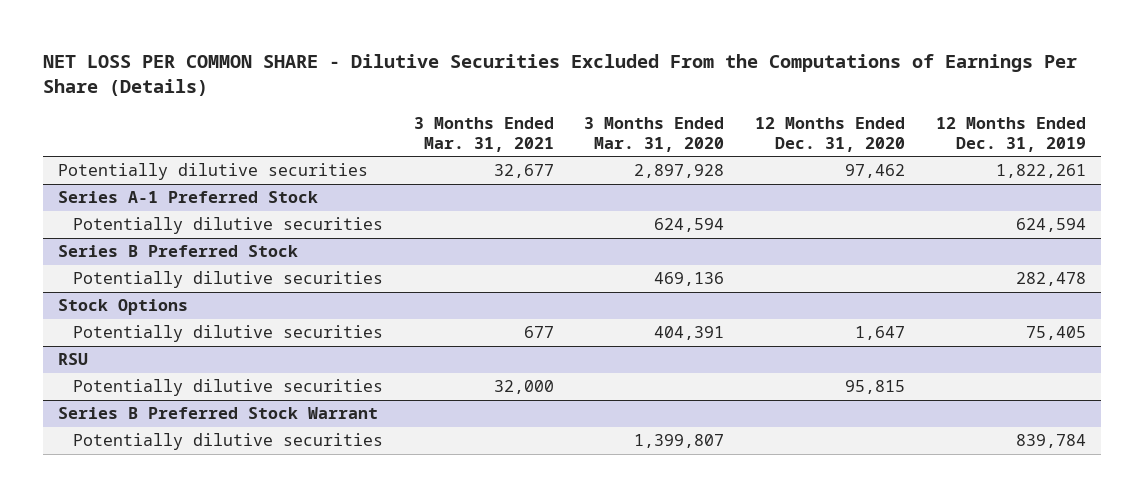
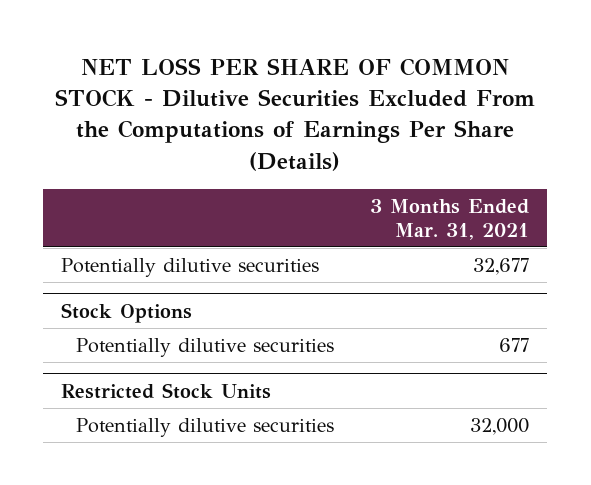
[42,54,1077,97] NET LOSS PER COMMON SHARE - Dilutive Securities Excluded From the Computations of Earnings Per Share (Details) -> [55,57,536,171] NET LOSS PER SHARE OF COMMON STOCK - Dilutive Securities Excluded From the Computations of Earnings Per Share (Details)
[584,116,725,152] 3 Months Ended Mar. 31, 2020 -> none
[755,116,906,152] 12 Months Ended Dec. 31, 2020 -> none
[935,116,1086,152] 12 Months Ended Dec. 31, 2019 -> none
[58,191,319,204] Series A-1 Preferred Stock -> none
[72,217,383,235] Potentially dilutive securities -> none
[58,245,299,258] Series B Preferred Stock -> none
[72,271,383,289] Potentially dilutive securities -> none
[58,353,89,366] RSU -> [61,382,272,399] Restricted Stock Units
[58,407,379,420] Series B Preferred Stock Warrant -> none
[72,433,383,451] Potentially dilutive securities -> none

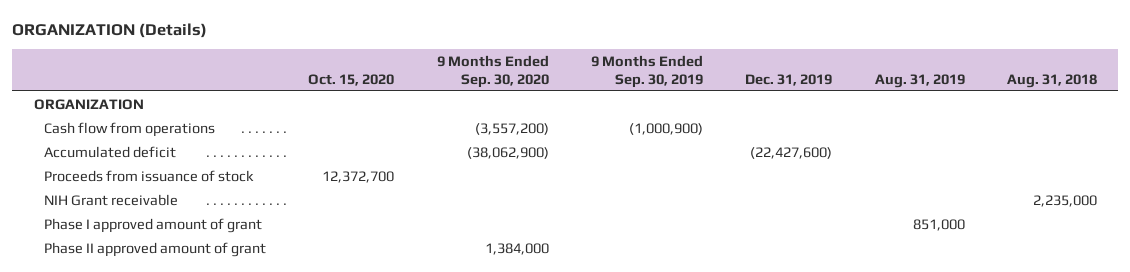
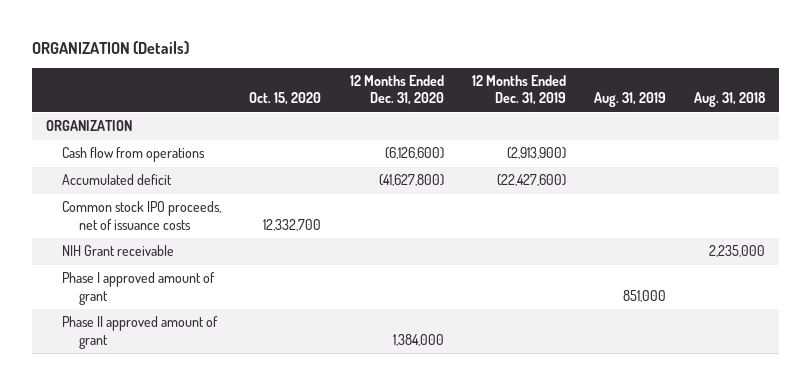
[436,54,549,88] 9 Months Ended Sep. 30, 2020 -> none
[590,54,703,88] 9 Months Ended Sep. 30, 2019 -> none
[745,73,833,86] Dec. 31, 2019 -> none
none -> [349,75,444,106] 12 Months Ended Dec. 31, 2020
none -> [471,75,566,106] 12 Months Ended Dec. 31, 2019
[44,169,255,182] Proceeds from issuance of stock -> [62,201,222,230] Common stock IPO proceeds, net of issuance costs
[322,170,395,183] 12,372,700 -> [263,218,322,231] 12,332,700

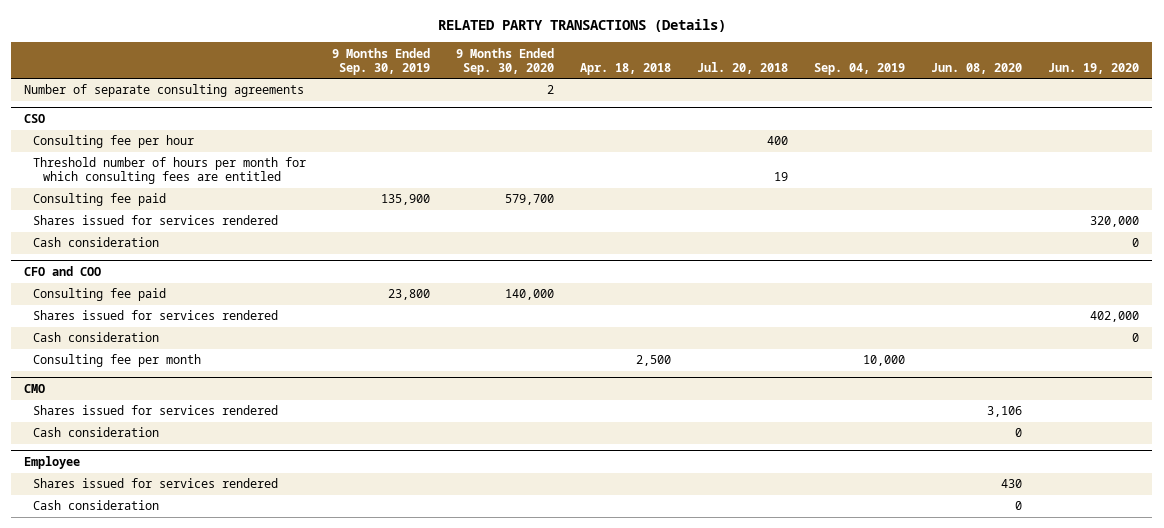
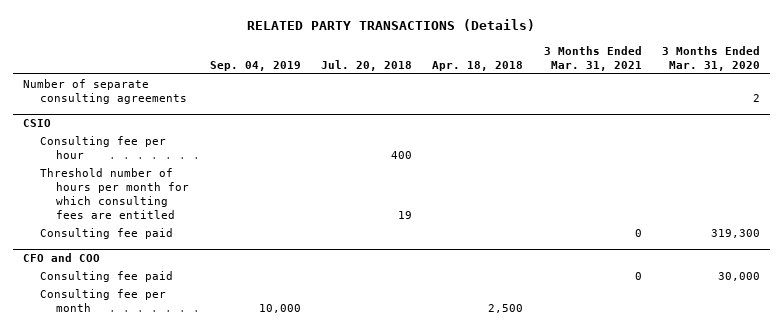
[332,47,431,75] 9 Months Ended Sep. 30, 2019 -> none
[456,47,555,75] 9 Months Ended Sep. 30, 2020 -> none
[931,62,1023,74] Jun. 08, 2020 -> none
[1048,62,1140,74] Jun. 19, 2020 -> none
none -> [543,45,642,71] 3 Months Ended Mar. 31, 2021
none -> [661,45,760,71] 3 Months Ended Mar. 31, 2020
[24,114,46,124] CSO -> [22,119,51,128] CSIO
[33,215,279,226] Shares issued for services rendered -> none
[33,237,160,248] Cash consideration -> none
[33,310,279,321] Shares issued for services rendered -> none
[33,332,160,343] Cash consideration -> none
[24,384,46,394] CMO -> none
[33,405,279,416] Shares issued for services rendered -> none
[33,427,160,438] Cash consideration -> none
[24,456,81,470] Employee -> none
[33,478,279,489] Shares issued for services rendered -> none
[33,500,160,511] Cash consideration -> none

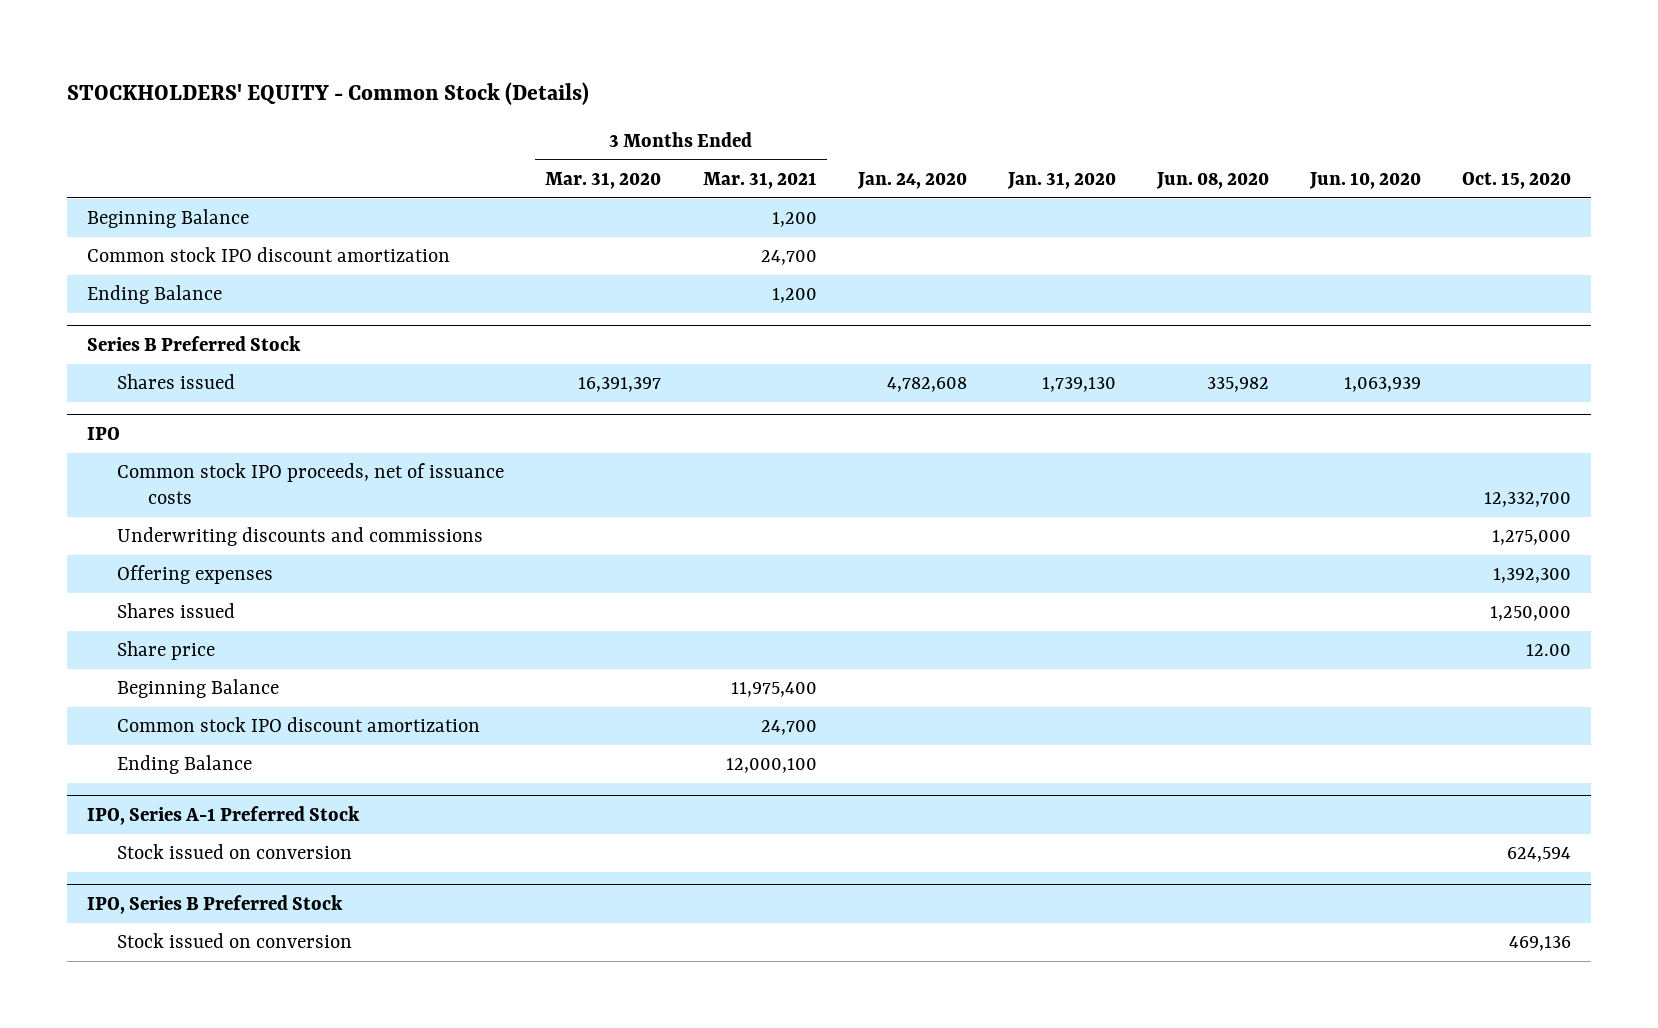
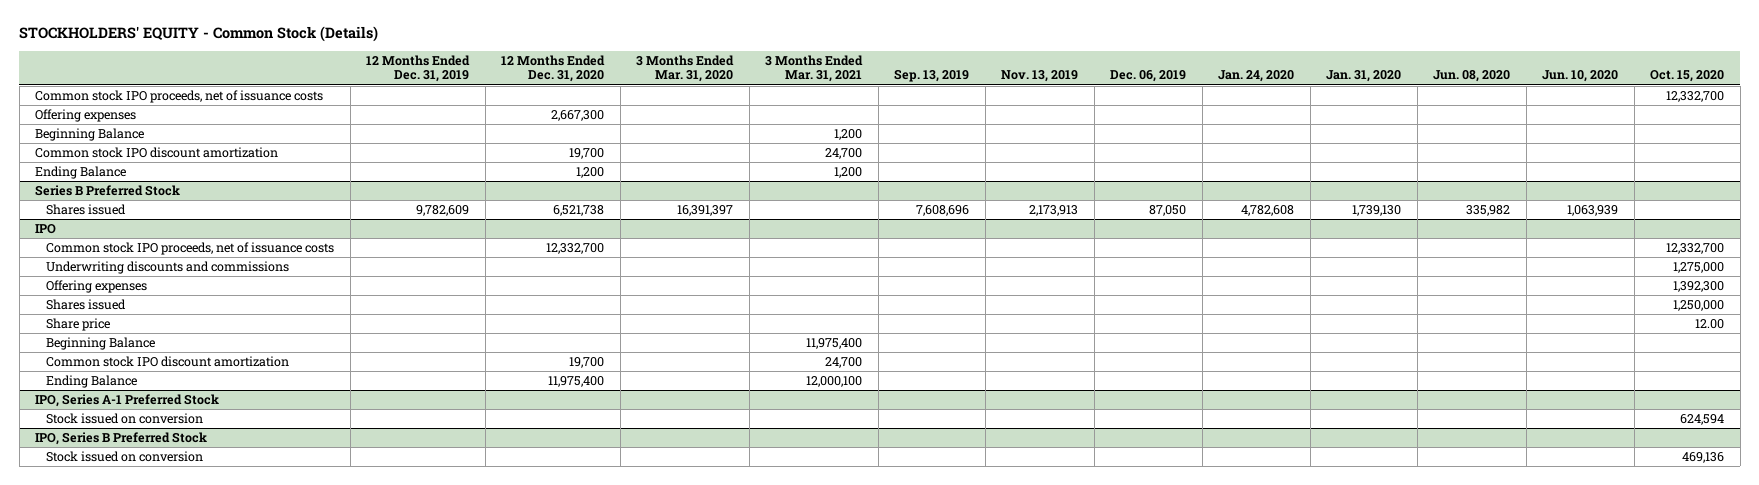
none -> [366,54,471,83] 12 Months Ended Dec. 31, 2019
none -> [501,54,606,83] 12 Months Ended Dec. 31, 2020
none -> [894,69,970,83] Sep. 13, 2019
none -> [1001,70,1079,83] Nov. 13, 2019
none -> [1110,70,1187,83] Dec. 06, 2019
none -> [35,90,324,104] Common stock IPO proceeds, net of issuance costs
none -> [35,109,137,123] Offering expenses

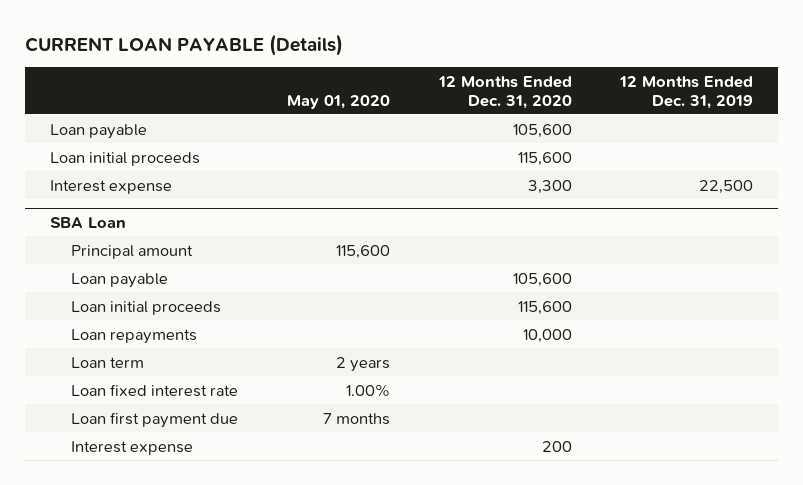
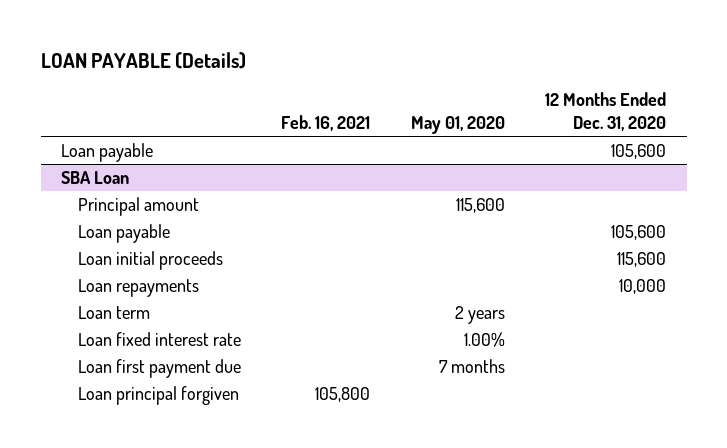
[25,33,344,56] CURRENT LOAN PAYABLE (Details) -> [40,52,246,70] LOAN PAYABLE (Details)
[619,75,754,109] 12 Months Ended Dec. 31, 2019 -> none
none -> [281,115,371,132] Feb. 16, 2021
[49,151,200,166] Loan initial proceeds -> none
[49,179,172,194] Interest expense -> none
[71,440,194,455] Interest expense -> none
none -> [77,386,239,406] Loan principal forgiven

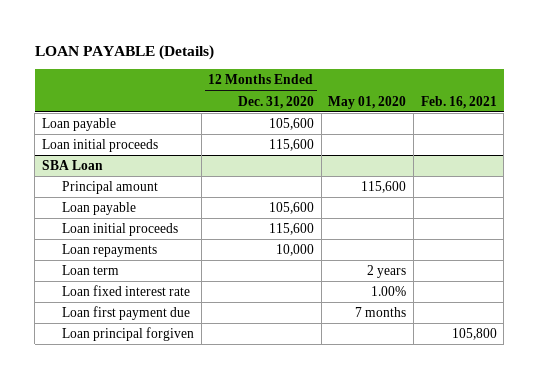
none -> [42,138,159,152] Loan initial proceeds

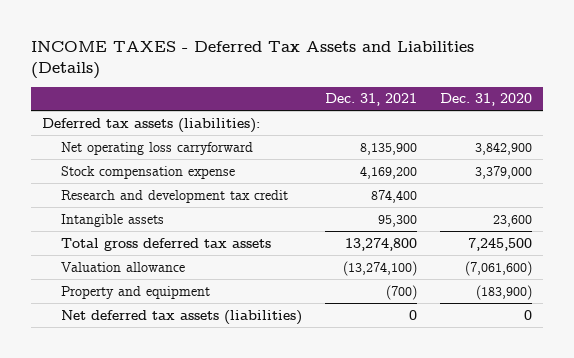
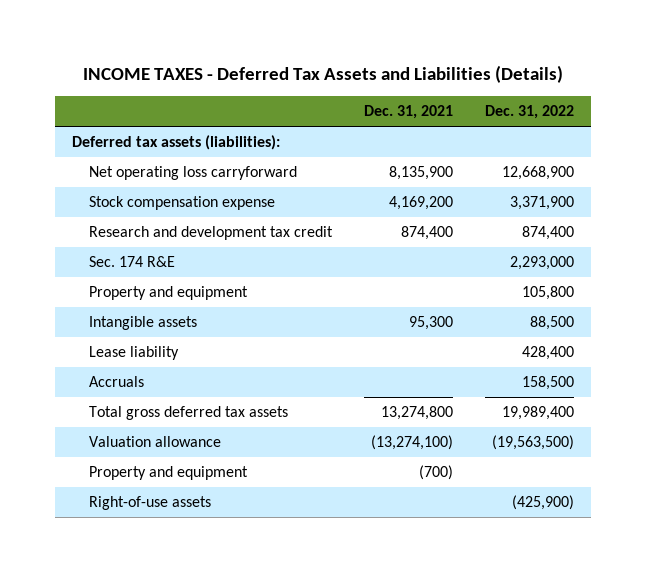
[439,93,532,107] Dec. 31, 2020 -> none
none -> [485,105,575,120] Dec. 31, 2022
none -> [88,256,175,268] Sec. 174 R&E
none -> [88,286,248,301] Property and equipment
none -> [88,346,179,361] Lease liability
none -> [88,376,144,388] Accruals
[61,309,303,325] Net deferred tax assets (liabilities) -> none
none -> [88,496,211,511] Right-of-use assets

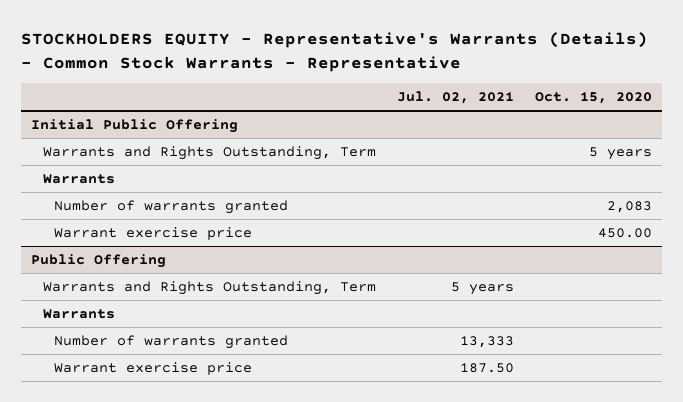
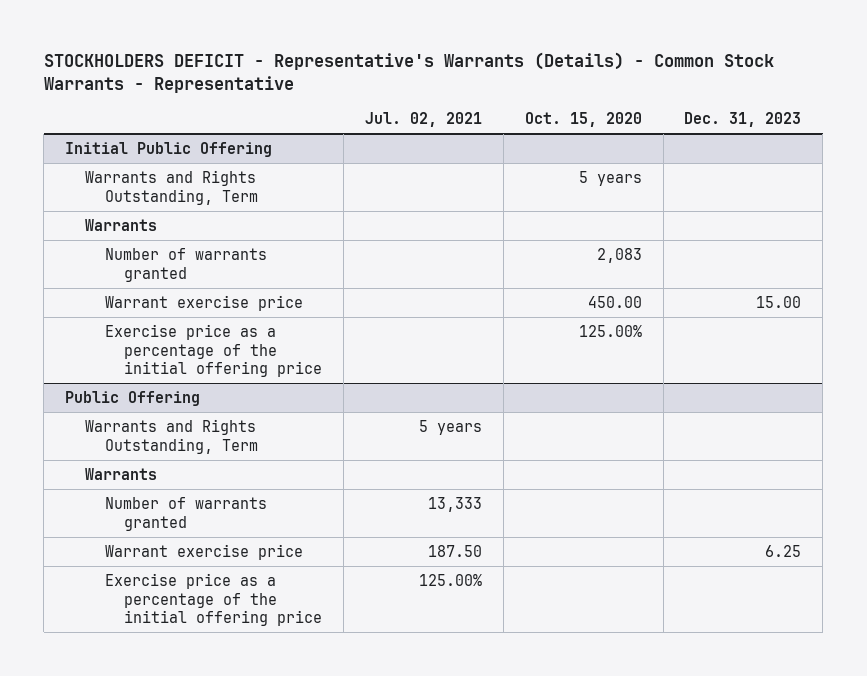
[20,32,648,73] STOCKHOLDERS EQUITY - Representative's Warrants (Details) - Common Stock Warrants - Representative -> [43,51,774,93] STOCKHOLDERS DEFICIT - Representative's Warrants (Details) - Common Stock Warrants - Representative
none -> [684,112,802,128] Dec. 31, 2023
none -> [104,323,323,378] Exercise price as a percentage of the initial offering price
none -> [104,572,323,627] Exercise price as a percentage of the initial offering price

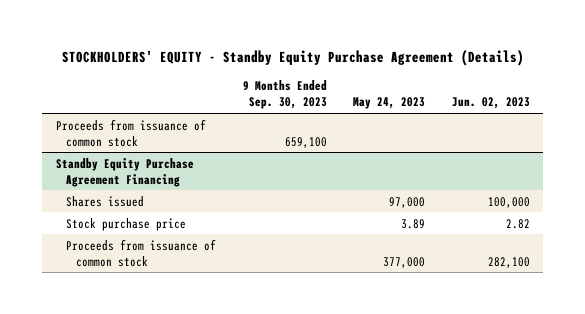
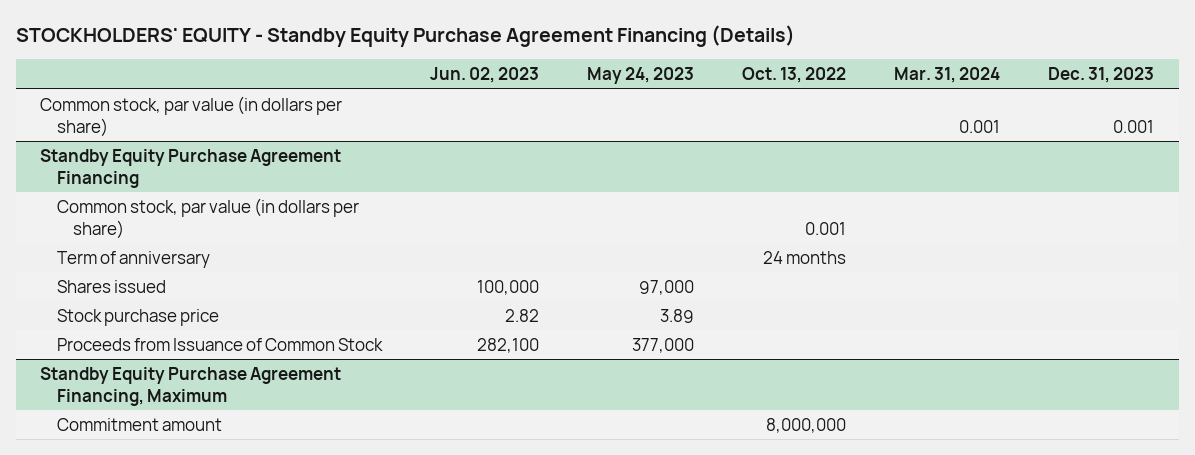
[61,50,524,67] STOCKHOLDERS' EQUITY - Standby Equity Purchase Agreement (Details) -> [16,25,796,48] STOCKHOLDERS' EQUITY - Standby Equity Purchase Agreement Financing (Details)
[242,80,327,110] 9 Months Ended Sep. 30, 2023 -> none
none -> [742,67,847,84] Oct. 13, 2022
none -> [894,67,1001,84] Mar. 31, 2024
none -> [1048,67,1155,84] Dec. 31, 2023
[55,118,206,147] Proceeds from issuance of common stock -> none
none -> [40,95,343,137] Common stock, par value (in dollars per share)
none -> [56,197,359,239] Common stock, par value (in dollars per share)
none -> [56,250,210,268] Term of anniversary
[66,238,217,267] Proceeds from issuance of common stock -> [56,337,383,351] Proceeds from Issuance of Common Stock
none -> [40,366,342,406] Standby Equity Purchase Agreement Financing, Maximum
none -> [56,417,222,431] Commitment amount

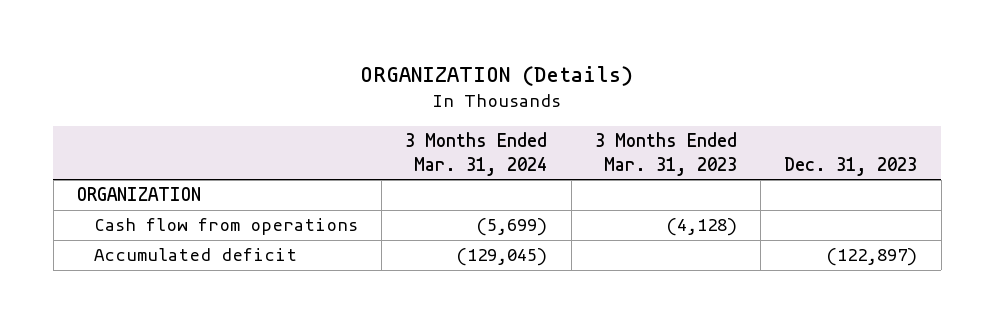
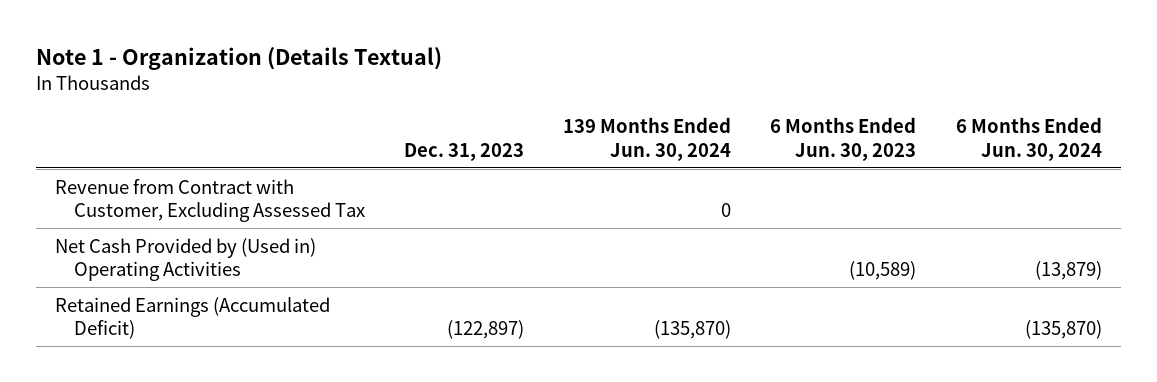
[360,66,634,87] ORGANIZATION (Details) -> [35,46,442,70] Note 1 - Organization (Details Textual)
[405,131,548,176] 3 Months Ended Mar. 31, 2024 -> none
[594,131,737,176] 3 Months Ended Mar. 31, 2023 -> none
none -> [563,117,732,161] 139 Months Ended Jun. 30, 2024
none -> [770,117,917,161] 6 Months Ended Jun. 30, 2023
none -> [955,117,1102,161] 6 Months Ended Jun. 30, 2024
[77,187,202,202] ORGANIZATION -> none
none -> [55,178,365,222] Revenue from Contract with Customer, Excluding Assessed Tax
[93,218,358,236] Cash flow from operations -> [55,237,317,281] Net Cash Provided by (Used in) Operating Activities
[93,248,297,262] Accumulated deficit -> [55,296,331,339] Retained Earnings (Accumulated Deficit)

